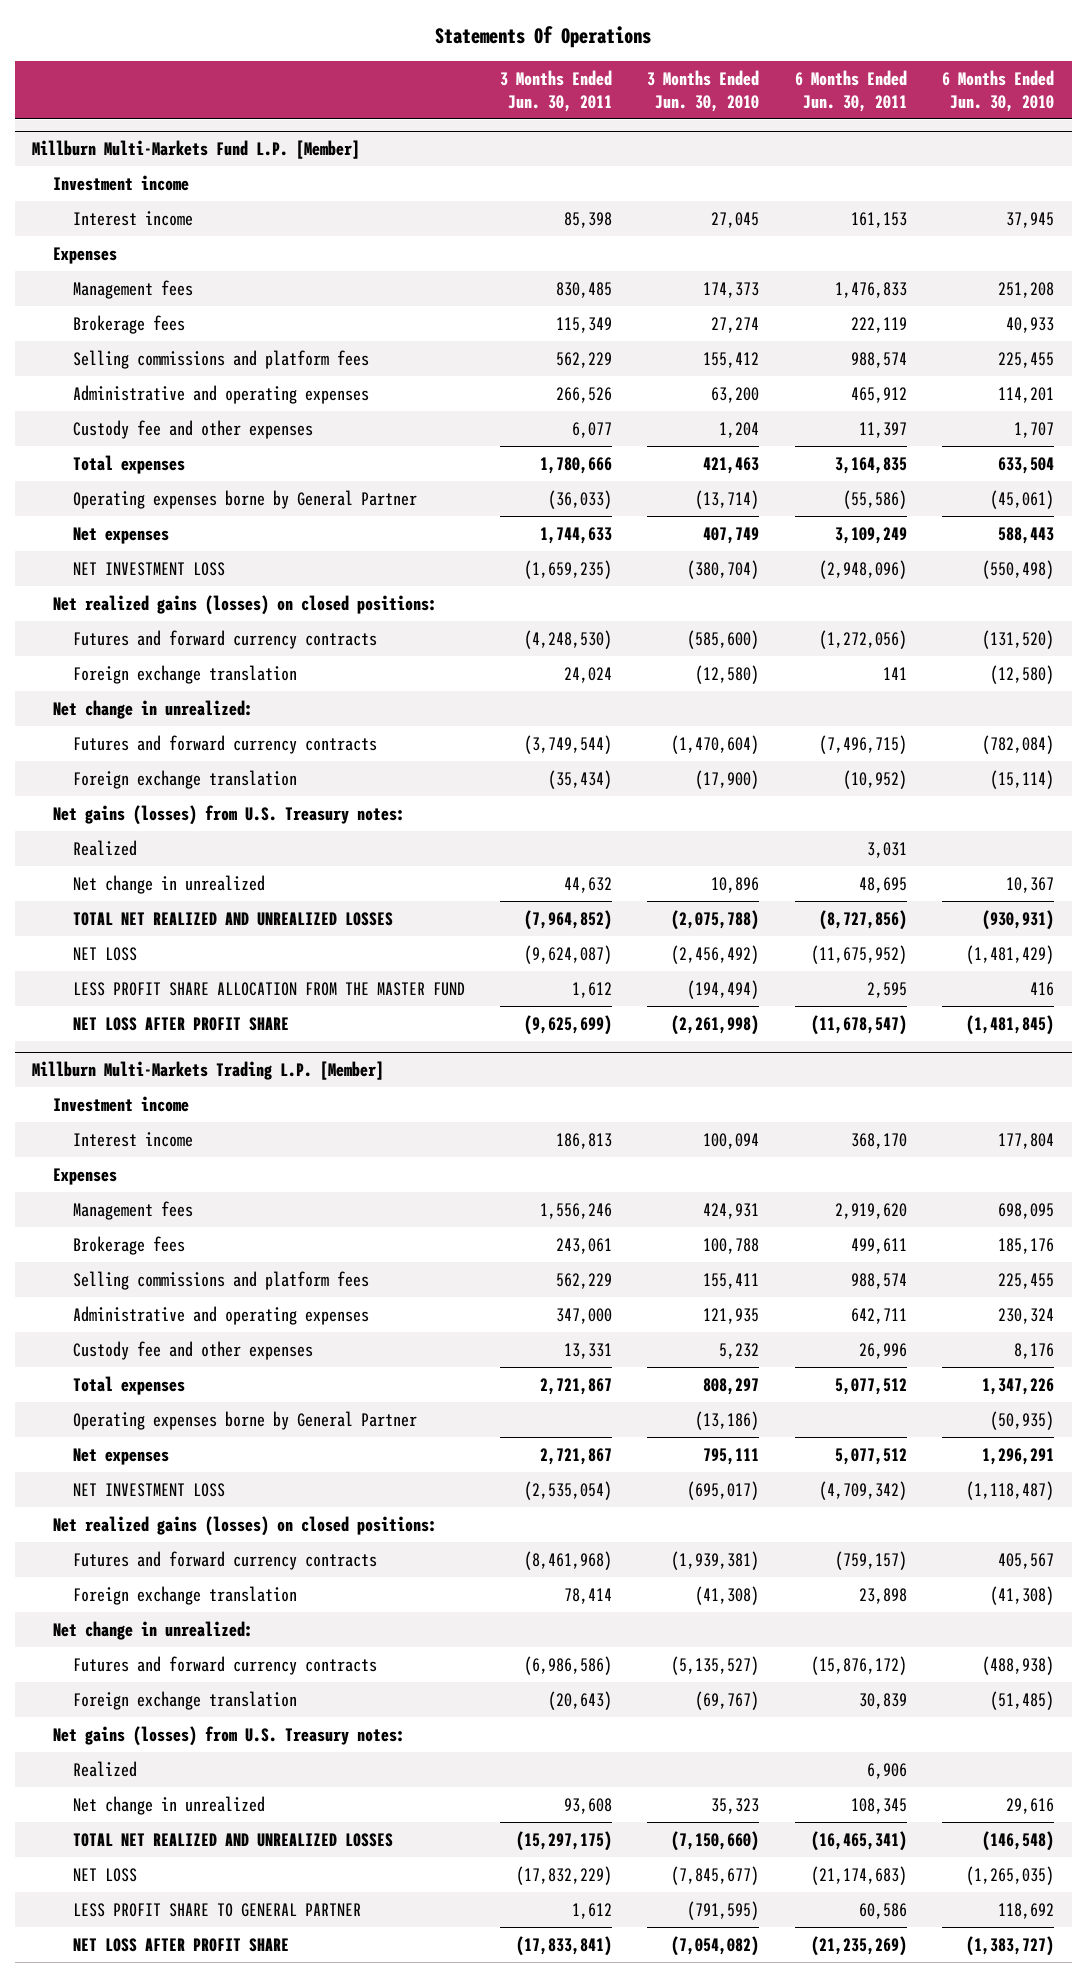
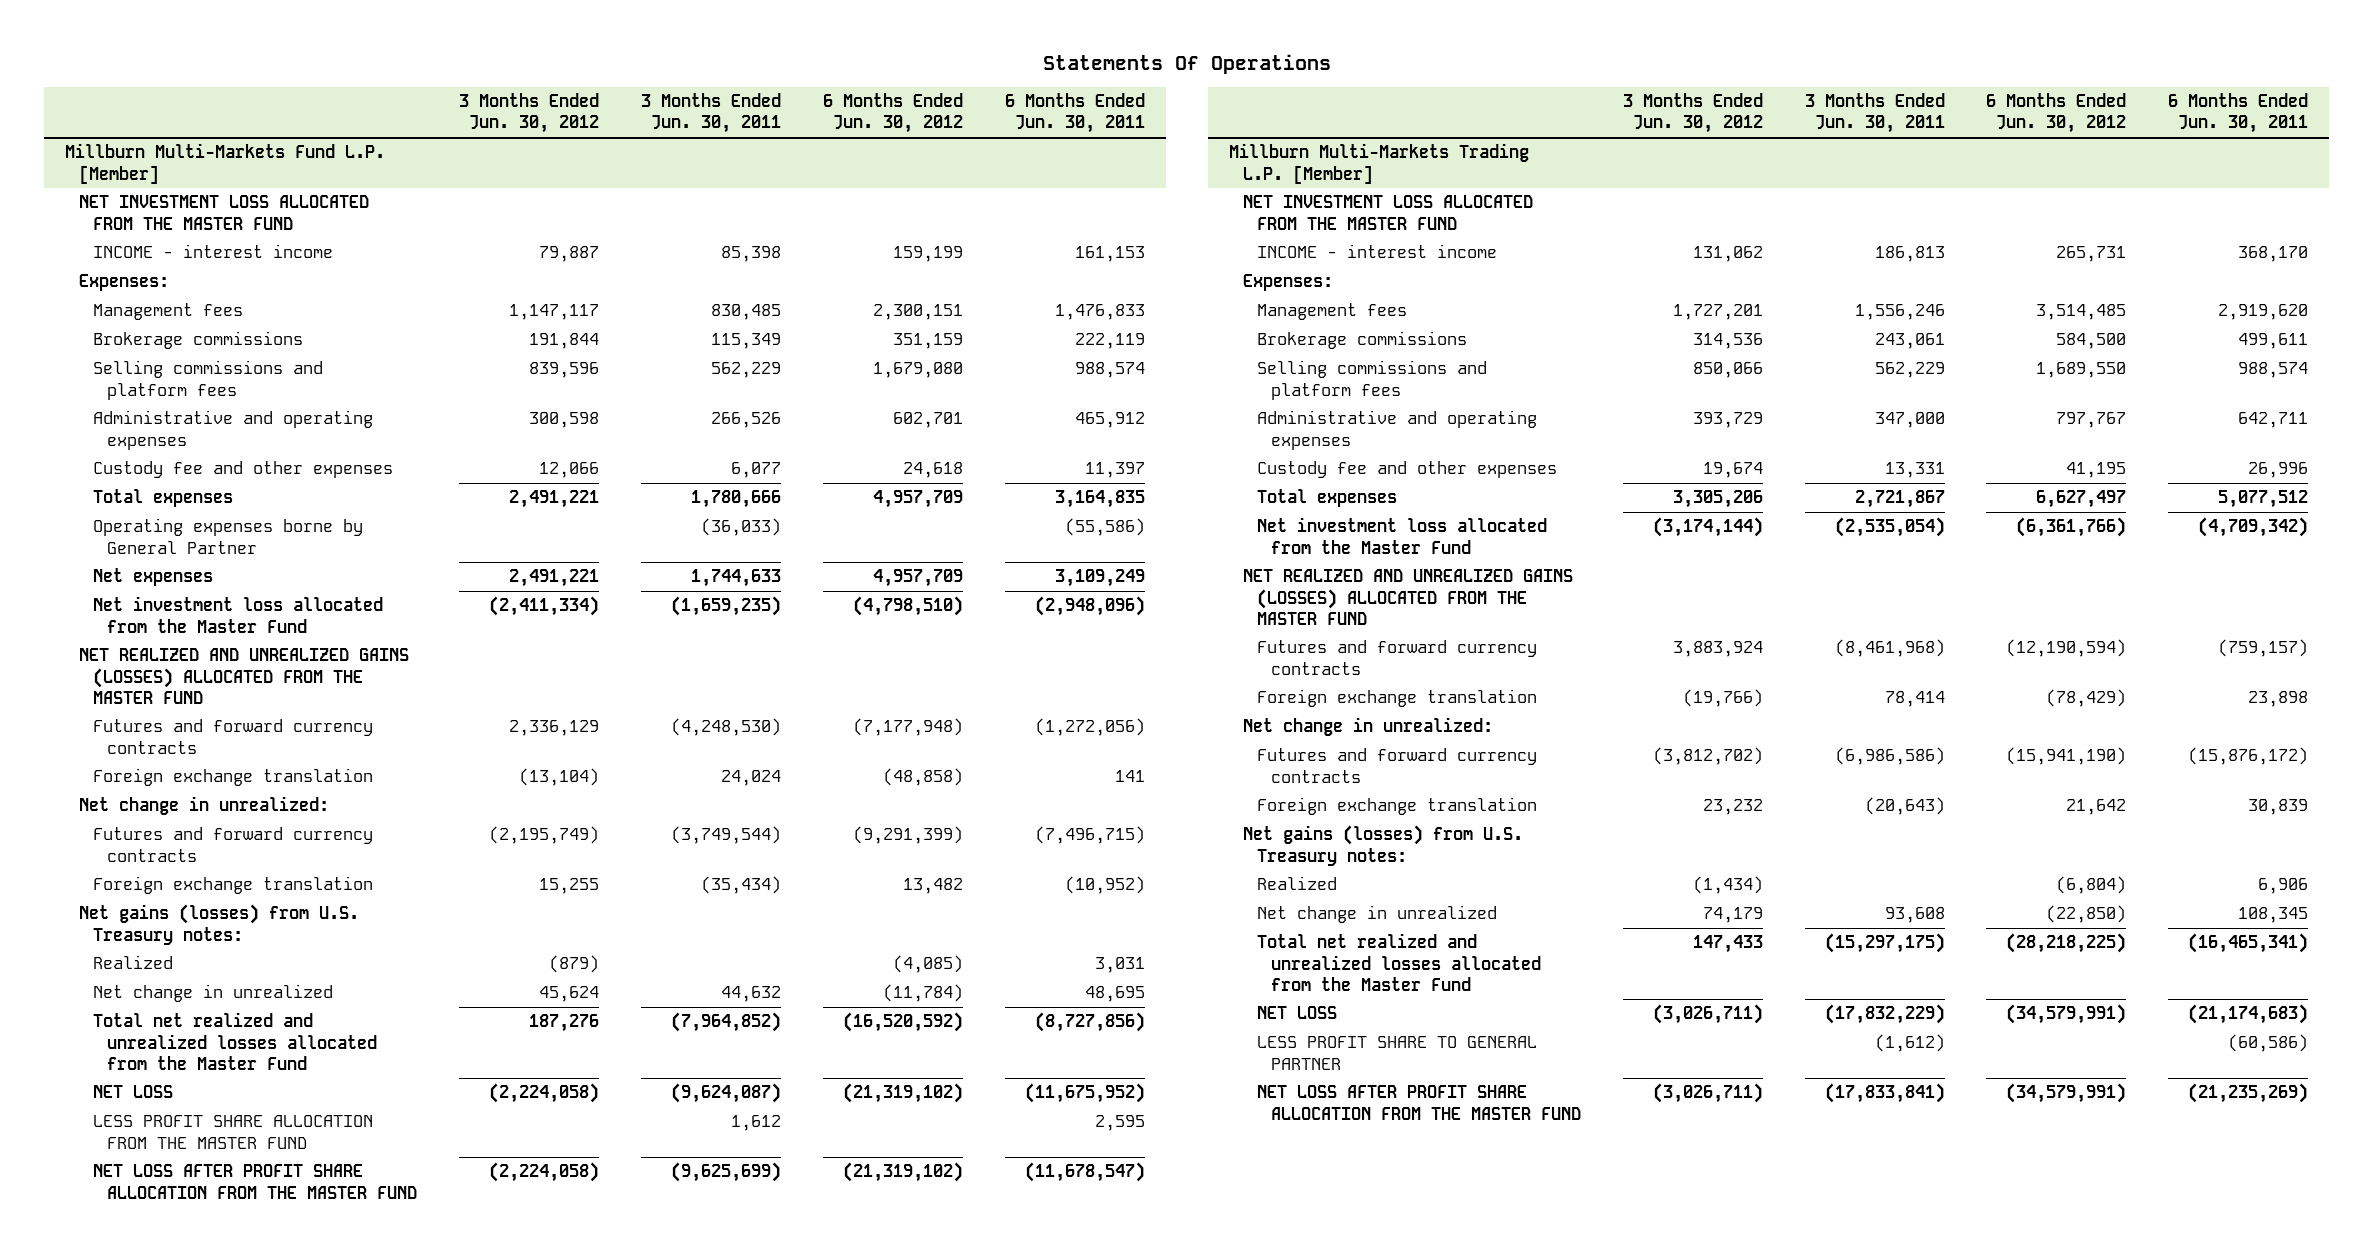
[647,69,760,112] 3 Months Ended Jun. 30, 2010 -> none
[941,69,1054,112] 6 Months Ended Jun. 30, 2010 -> none
none -> [458,93,599,134] 3 Months Ended Jun. 30, 2012
none -> [822,93,963,134] 6 Months Ended Jun. 30, 2012
[52,174,189,191] Investment income -> none
none -> [78,195,369,230] NET INVESTMENT LOSS ALLOCATED FROM THE MASTER FUND
[73,210,194,226] Interest income -> [92,244,333,259] INCOME - interest income
[52,246,117,264] Expenses -> [78,274,169,292] Expenses:
[73,314,186,334] Brokerage fees -> [92,331,303,350] Brokerage commissions
[73,561,226,576] NET INVESTMENT LOSS -> [92,596,383,633] Net investment loss allocated from the Master Fund
[52,594,437,615] Net realized gains (losses) on closed positions: -> [78,648,409,704] NET REALIZED AND UNREALIZED GAINS (LOSSES) ALLOCATED FROM THE MASTER FUND
[73,911,394,926] TOTAL NET REALIZED AND UNREALIZED LOSSES -> [92,1012,377,1070] Total net realized and unrealized losses allocated from the Master Fund
[73,1016,290,1031] NET LOSS AFTER PROFIT SHARE -> [92,1164,417,1199] NET LOSS AFTER PROFIT SHARE ALLOCATION FROM THE MASTER FUND
[52,1095,189,1112] Investment income -> none
none -> [1242,195,1533,230] NET INVESTMENT LOSS ALLOCATED FROM THE MASTER FUND
[73,1131,194,1147] Interest income -> [1256,244,1497,259] INCOME - interest income
[52,1167,117,1185] Expenses -> [1242,274,1333,292] Expenses:
[73,1235,186,1255] Brokerage fees -> [1256,331,1467,350] Brokerage commissions
[73,1410,418,1430] Operating expenses borne by General Partner -> none
[73,1447,170,1465] Net expenses -> none
[73,1482,226,1497] NET INVESTMENT LOSS -> [1256,517,1547,554] Net investment loss allocated from the Master Fund
[52,1515,437,1536] Net realized gains (losses) on closed positions: -> [1242,569,1573,625] NET REALIZED AND UNREALIZED GAINS (LOSSES) ALLOCATED FROM THE MASTER FUND
[73,1832,394,1847] TOTAL NET REALIZED AND UNREALIZED LOSSES -> [1256,933,1541,991] Total net realized and unrealized losses allocated from the Master Fund
[572,1902,613,1919] 1,612 -> [1874,1034,1945,1053] (1,612)
[858,1902,907,1919] 60,586 -> [2228,1034,2309,1053] (60,586)
[73,1937,290,1952] NET LOSS AFTER PROFIT SHARE -> [1256,1085,1581,1120] NET LOSS AFTER PROFIT SHARE ALLOCATION FROM THE MASTER FUND

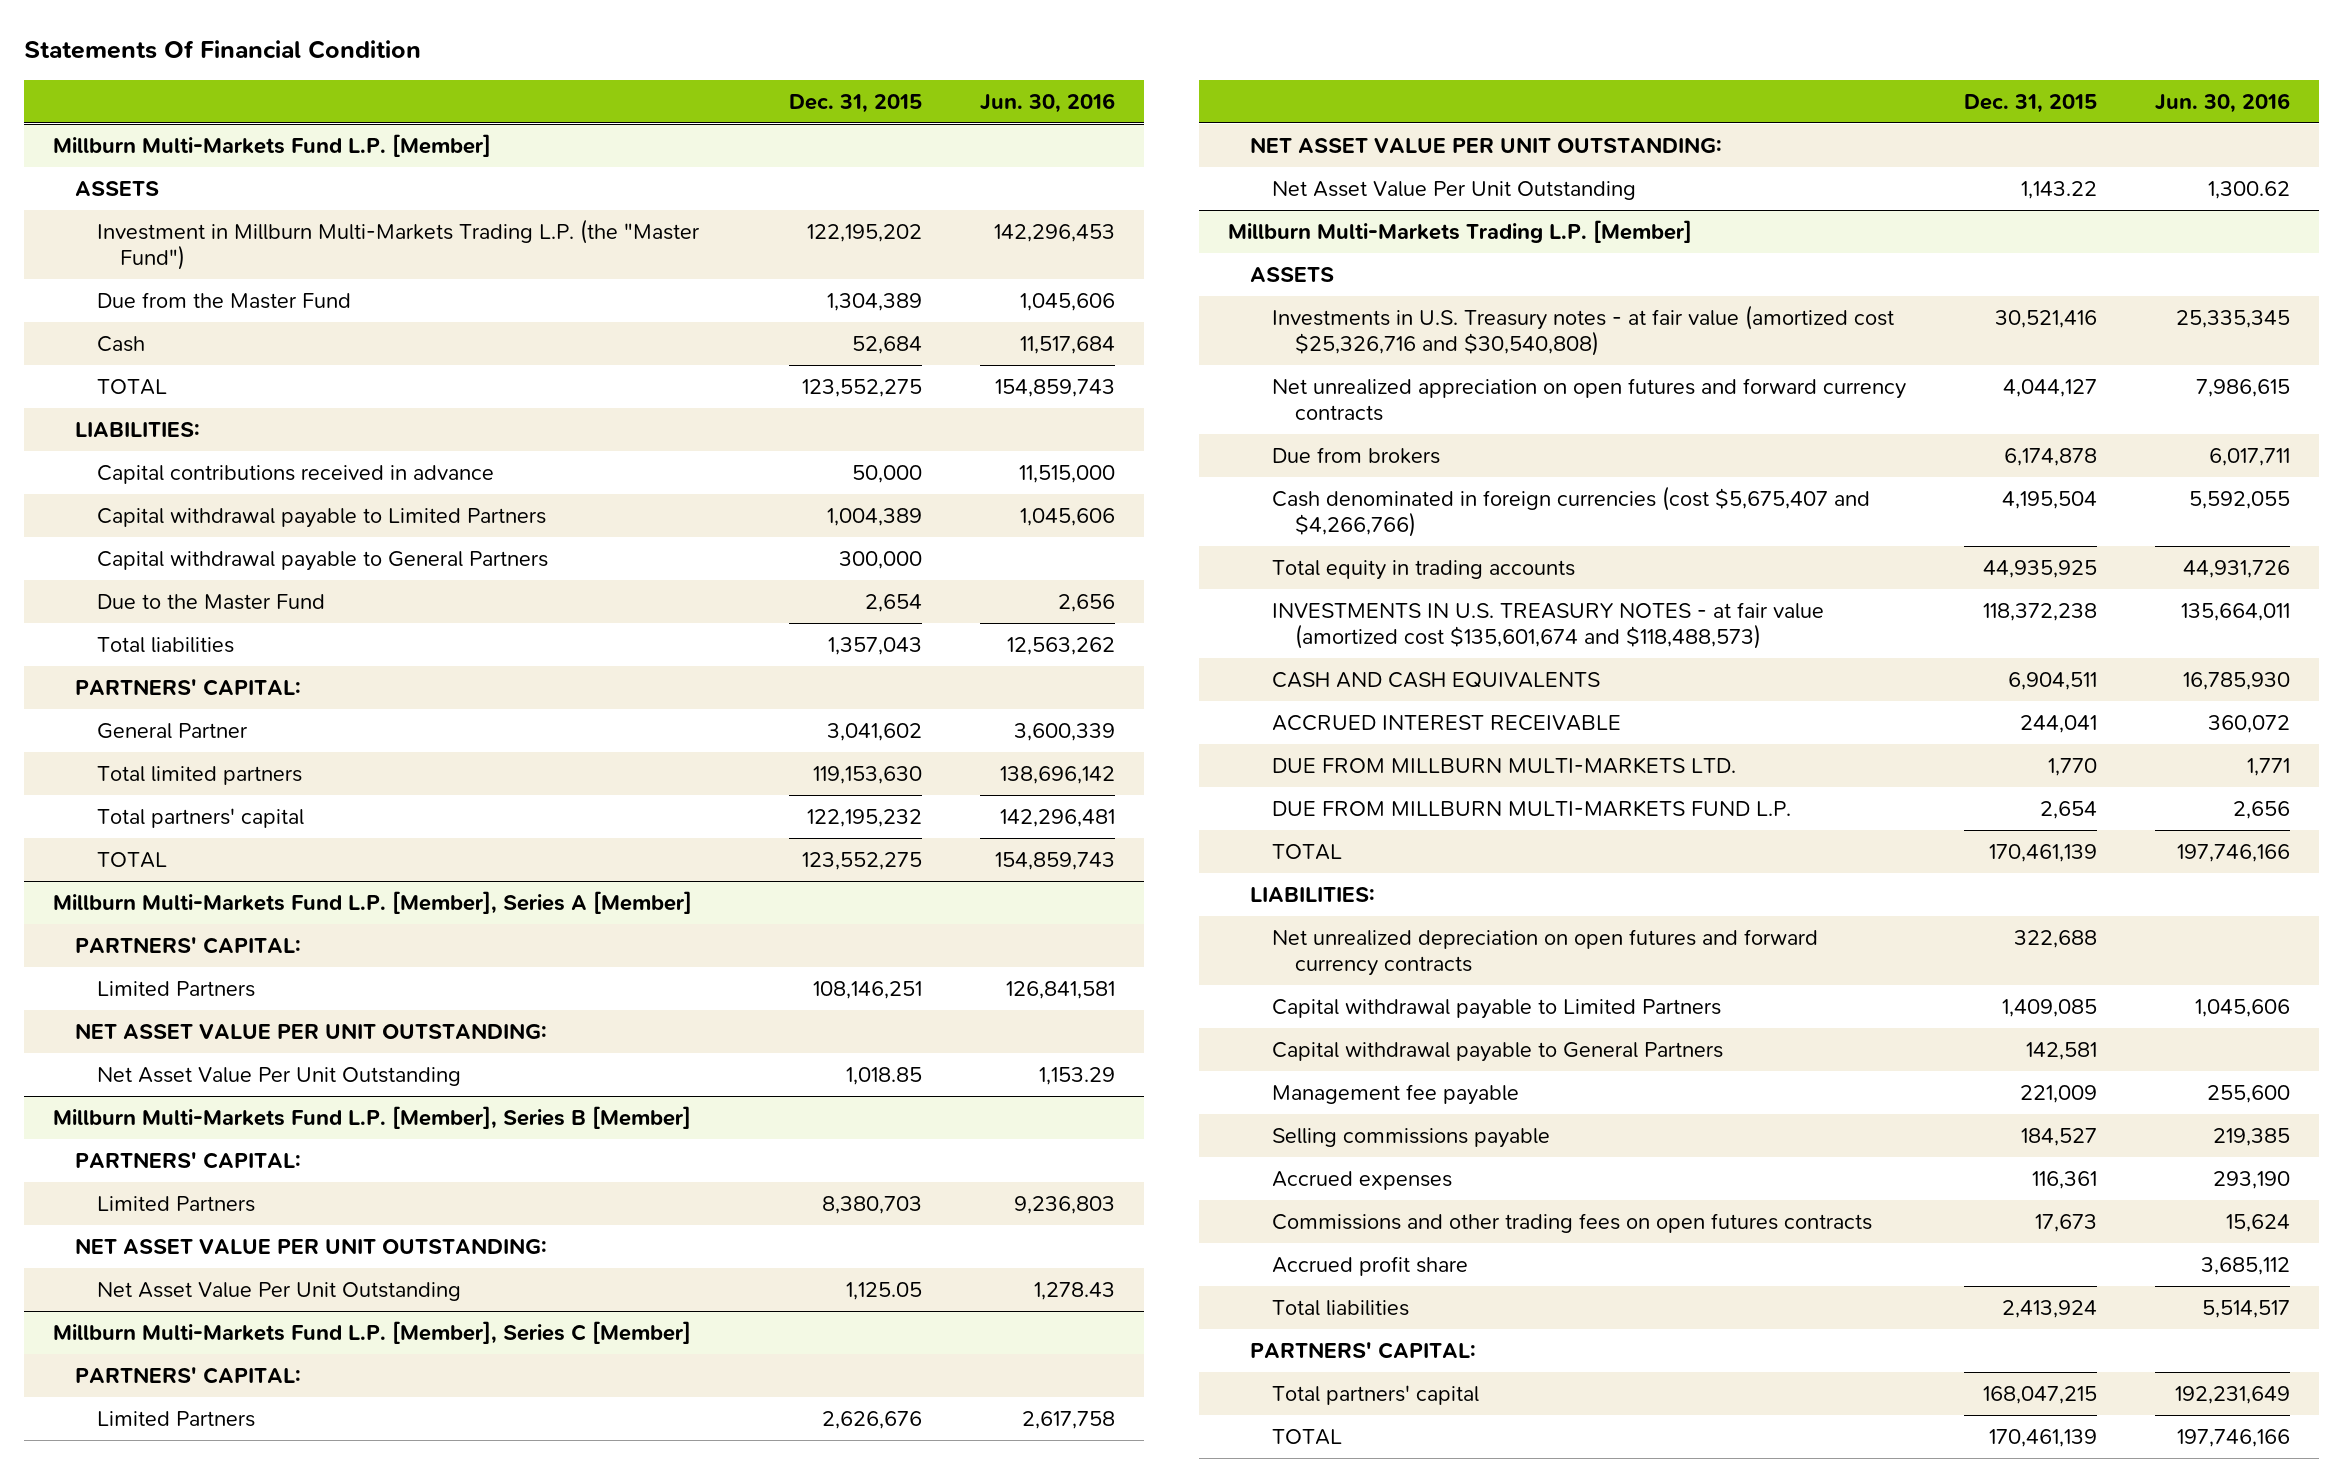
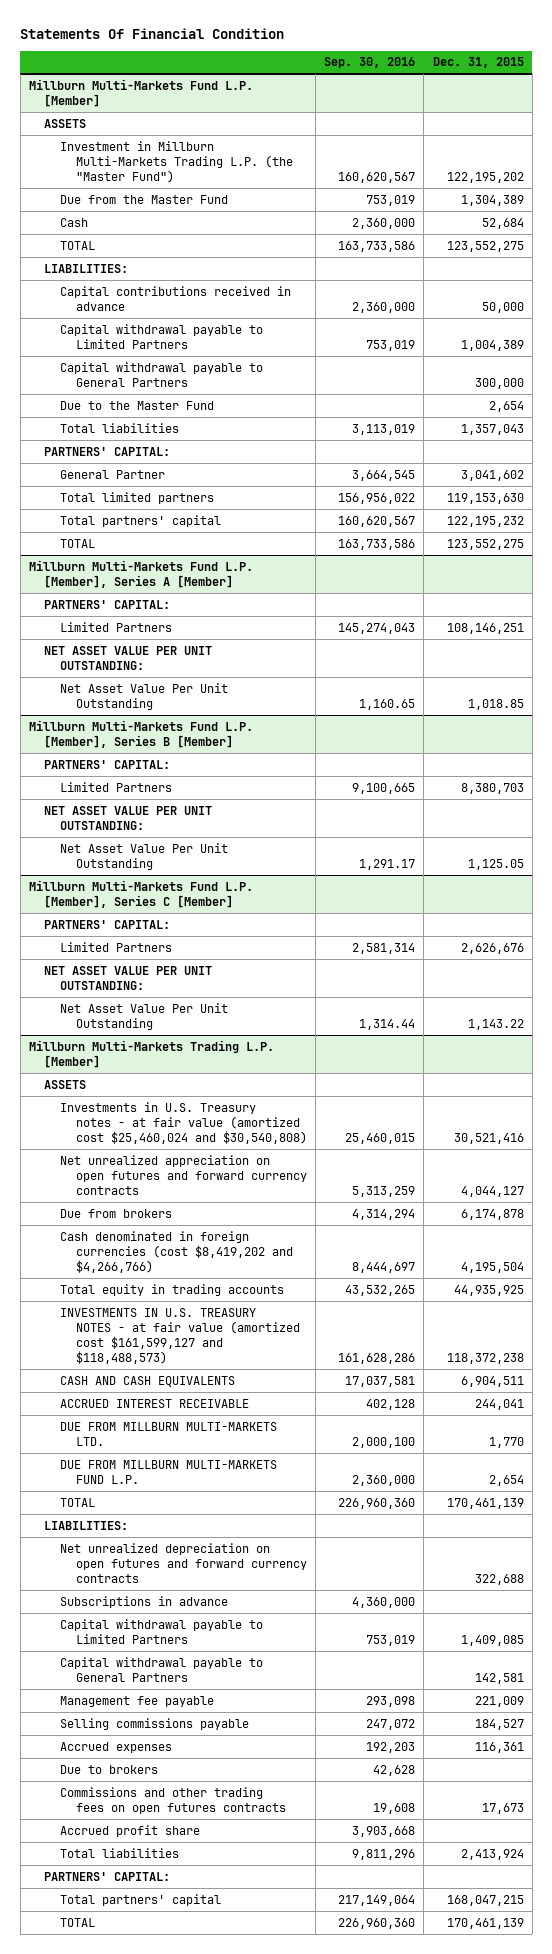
[980,92,1116,113] Jun. 30, 2016 -> none
none -> [324,57,416,69] Sep. 30, 2016
[1272,304,1895,356] Investments in U.S. Treasury notes - at fair value (amortized cost $25,326,716 and $30,540,808) -> [60,1101,307,1144] Investments in U.S. Treasury notes - at fair value (amortized cost $25,460,024 and $30,540,808)
[1272,485,1871,537] Cash denominated in foreign currencies (cost $5,675,407 and $4,266,766) -> [60,1230,293,1273] Cash denominated in foreign currencies (cost $8,419,202 and $4,266,766)
[1272,601,1825,649] INVESTMENTS IN U.S. TREASURY NOTES - at fair value (amortized cost $135,601,674 and $118,488,573) -> [60,1307,300,1364] INVESTMENTS IN U.S. TREASURY NOTES - at fair value (amortized cost $161,599,127 and $118,488,573)
none -> [60,1595,229,1608] Subscriptions in advance
none -> [60,1764,159,1774] Due to brokers

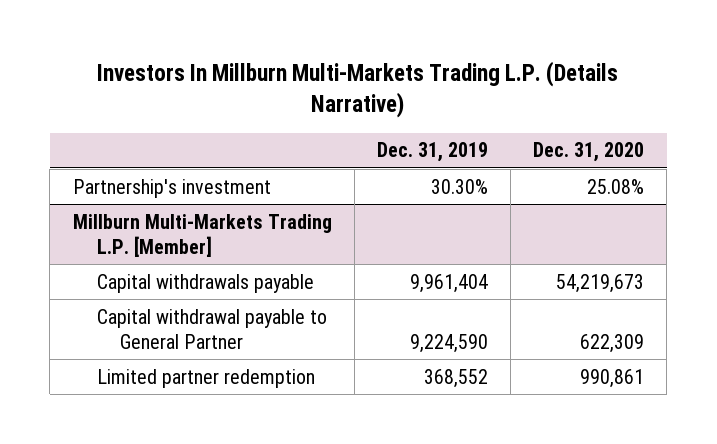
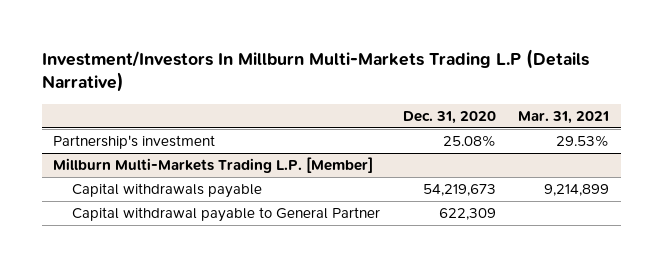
[97,61,619,119] Investors In Millburn Multi-Markets Trading L.P. (Details Narrative) -> [41,49,589,93] Investment/Investors In Millburn Multi-Markets Trading L.P (Details Narrative)
[376,142,488,163] Dec. 31, 2019 -> none
none -> [518,110,610,124] Mar. 31, 2021
[96,368,315,388] Limited partner redemption -> none

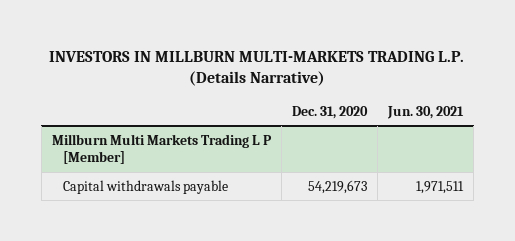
[41,49,589,93] Investment/Investors In Millburn Multi-Markets Trading L.P (Details Narrative) -> [49,51,465,87] INVESTORS IN MILLBURN MULTI-MARKETS TRADING L.P. (Details Narrative)
[518,110,610,124] Mar. 31, 2021 -> none
none -> [387,105,465,119] Jun. 30, 2021
[52,135,215,150] Partnership's investment -> none
[52,157,373,174] Millburn Multi-Markets Trading L.P. [Member] -> [51,133,272,165] Millburn Multi Markets Trading L P [Member]
[71,207,380,223] Capital withdrawal payable to General Partner -> none

